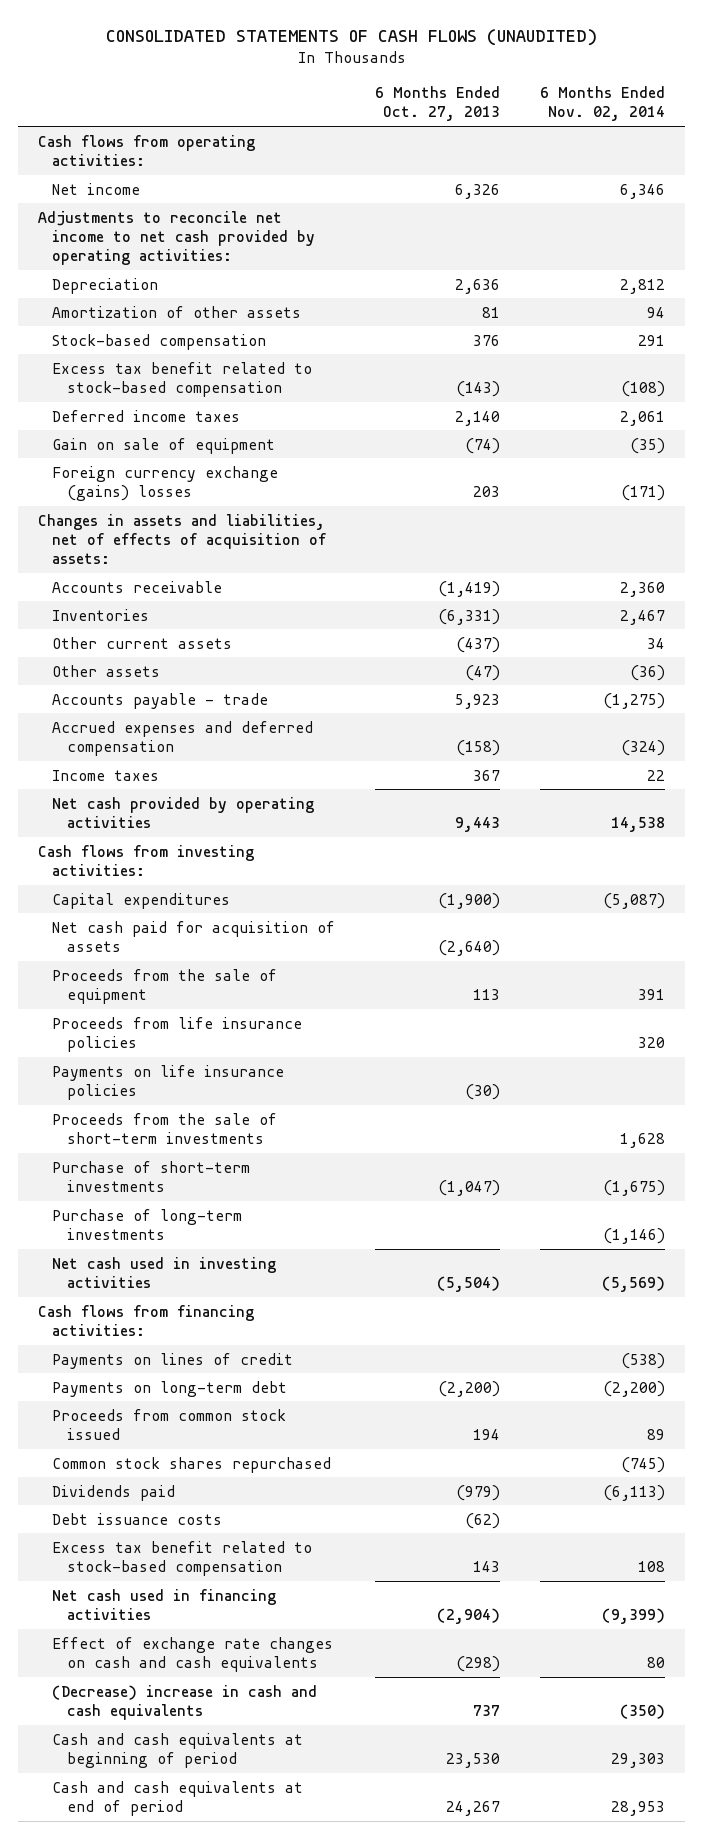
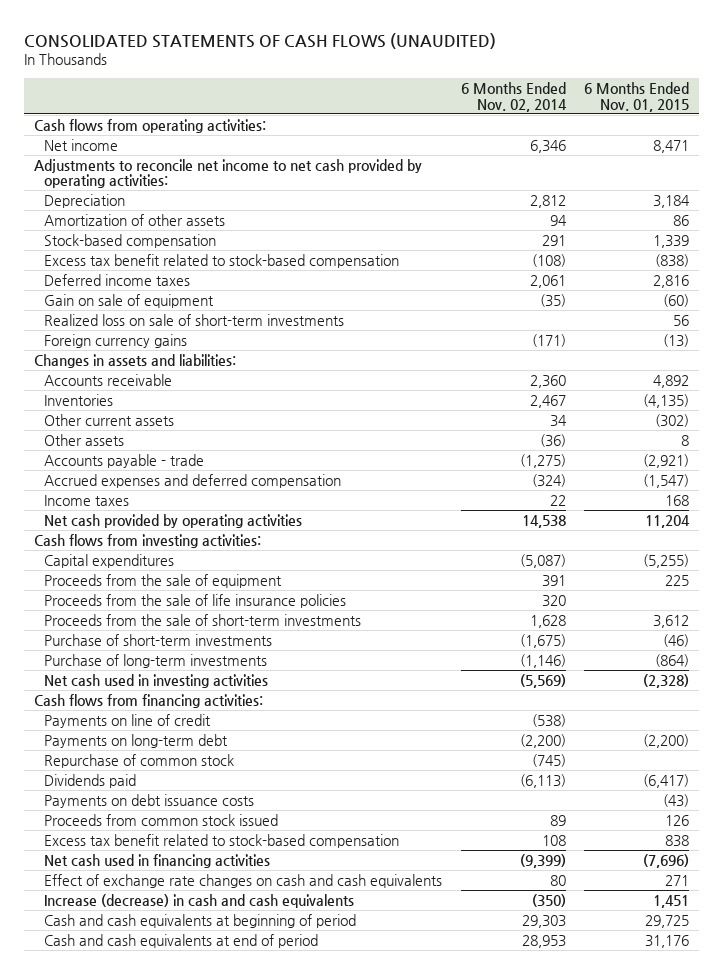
[375,85,501,122] 6 Months Ended Oct. 27, 2013 -> none
none -> [584,81,690,112] 6 Months Ended Nov. 01, 2015
none -> [43,313,344,326] Realized loss on sale of short-term investments
[52,465,279,501] Foreign currency exchange (gains) losses -> [43,333,187,348] Foreign currency gains
[38,513,327,564] Changes in assets and liabilities, net of effects of acquisition of assets: -> [33,353,236,368] Changes in assets and liabilities:
[52,920,336,952] Net cash paid for acquisition of assets -> none
[52,1064,285,1100] Payments on life insurance policies -> none
[52,1016,303,1052] Proceeds from life insurance policies -> [43,593,346,608] Proceeds from the sale of life insurance policies
[52,1352,294,1369] Payments on lines of credit -> [43,713,211,728] Payments on line of credit
[52,1456,332,1473] Common stock shares repurchased -> [43,753,234,768] Repurchase of common stock
[52,1512,223,1525] Debt issuance costs -> [43,793,254,808] Payments on debt issuance costs
[52,1408,287,1440] Proceeds from common stock issued -> [43,813,278,826] Proceeds from common stock issued
[52,1684,318,1720] (Decrease) increase in cash and cash equivalents -> [43,893,354,908] Increase (decrease) in cash and cash equivalents

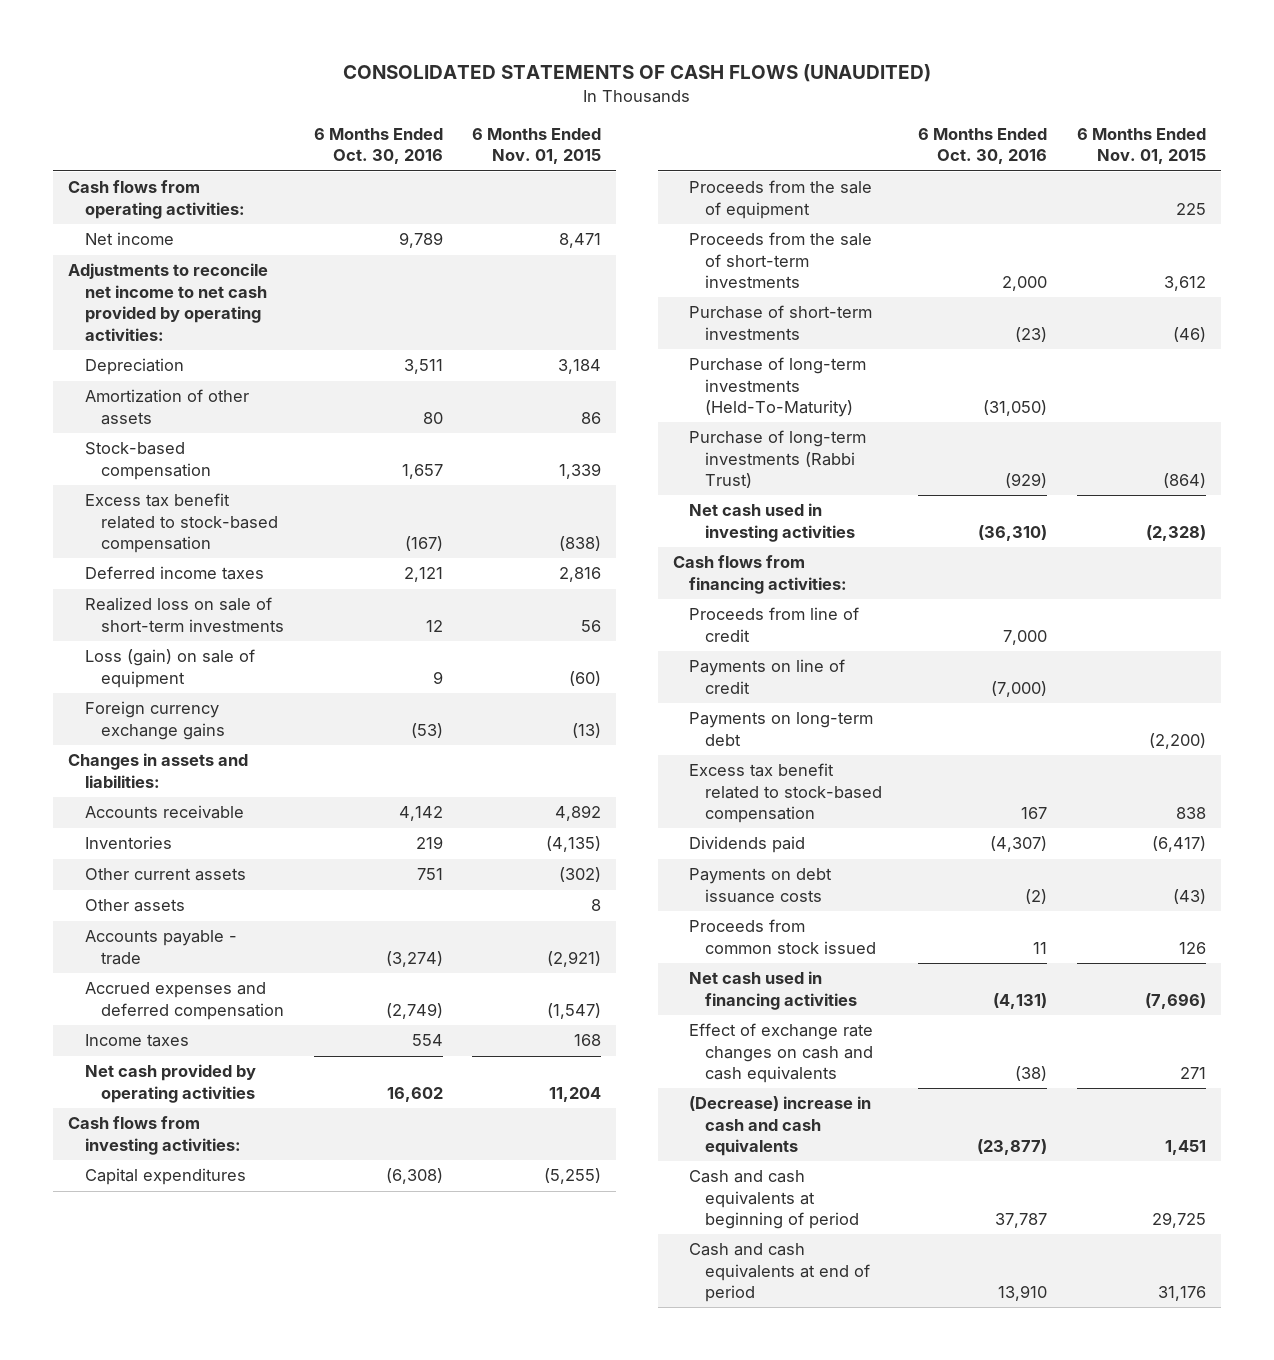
[460,81,567,112] 6 Months Ended Nov. 02, 2014 -> none
none -> [313,128,443,165] 6 Months Ended Oct. 30, 2016
[43,293,214,308] Gain on sale of equipment -> none
none -> [84,649,255,688] Loss (gain) on sale of equipment
[43,333,187,348] Foreign currency gains -> [84,701,225,740] Foreign currency exchange gains
[43,593,346,608] Proceeds from the sale of life insurance policies -> none
none -> [689,357,867,418] Purchase of long-term investments (Held-To-Maturity)
[43,653,267,668] Purchase of long-term investments -> [689,430,867,489] Purchase of long-term investments (Rabbi Trust)
none -> [689,607,860,642] Proceeds from line of credit
[43,753,234,768] Repurchase of common stock -> none
[43,833,399,848] Excess tax benefit related to stock-based compensation -> [689,763,883,824] Excess tax benefit related to stock-based compensation
[43,893,354,908] Increase (decrease) in cash and cash equivalents -> [689,1096,872,1157] (Decrease) increase in cash and cash equivalents

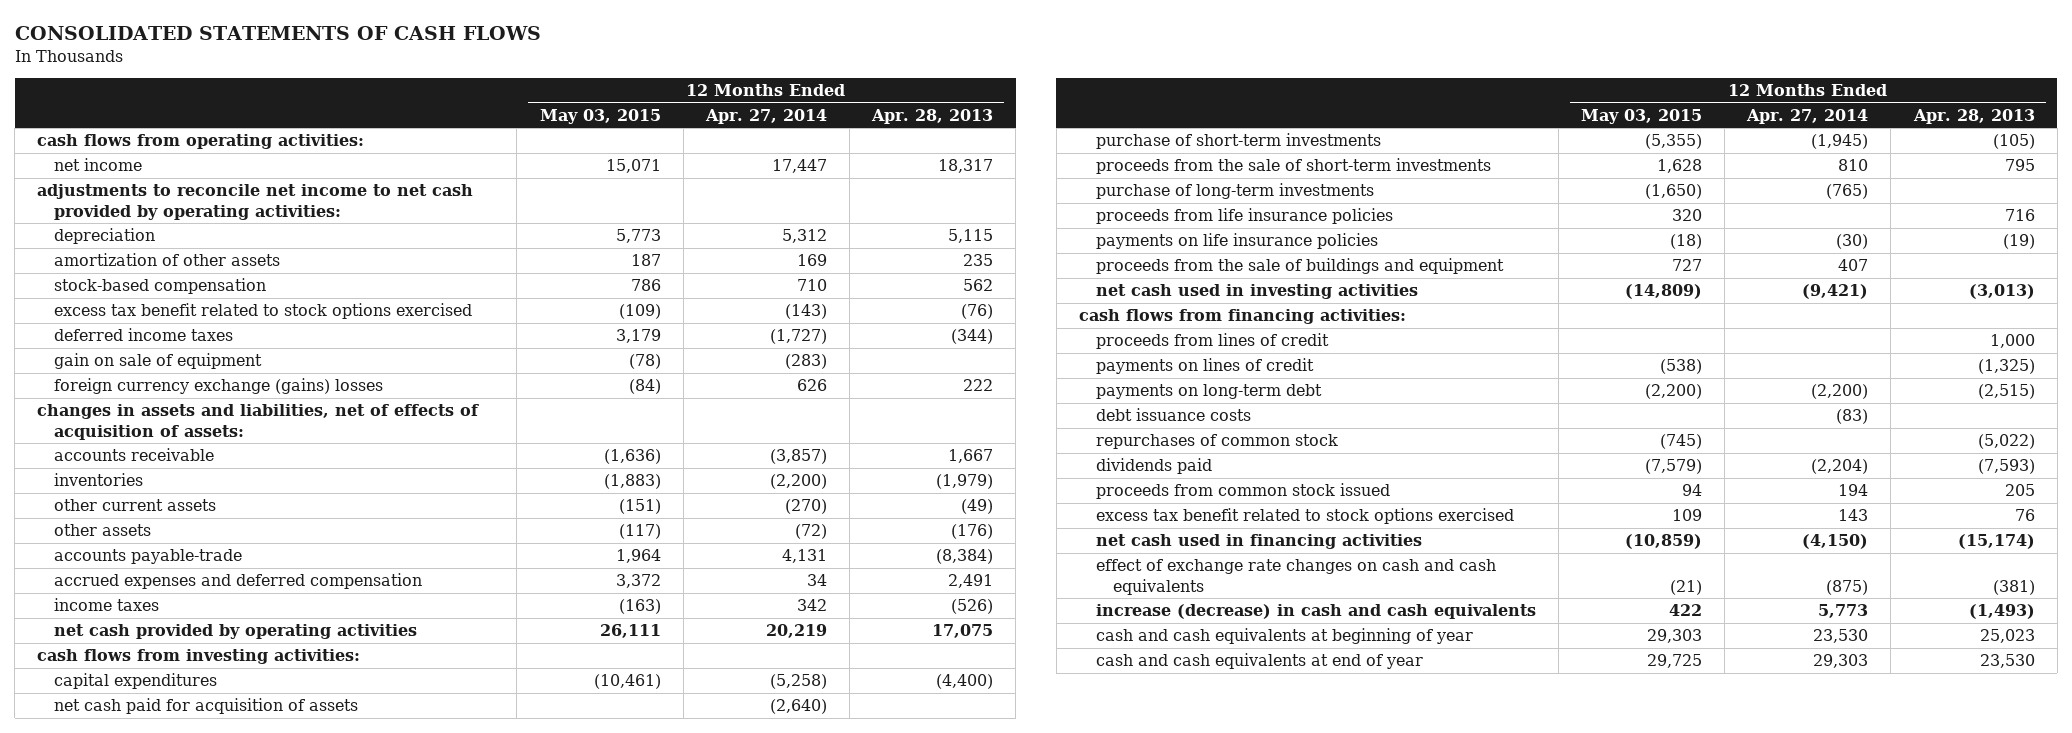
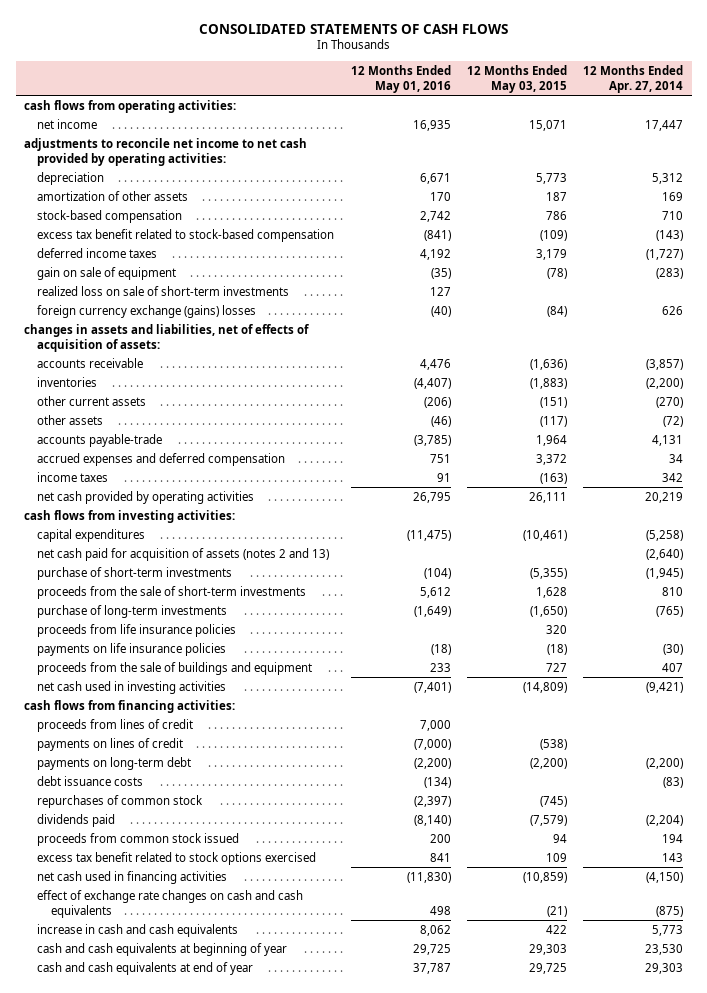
[871,108,994,124] Apr. 28, 2013 -> none
none -> [350,65,451,93] 12 Months Ended May 01, 2016
[54,303,473,320] excess tax benefit related to stock options exercised -> [37,228,335,242] excess tax benefit related to stock-based compensation
none -> [37,285,290,296] realized loss on sale of short-term investments
[54,698,359,715] net cash paid for acquisition of assets -> [37,547,330,561] net cash paid for acquisition of assets (notes 2 and 13)
[1095,604,1536,620] increase (decrease) in cash and cash equivalents -> [37,923,239,937] increase in cash and cash equivalents

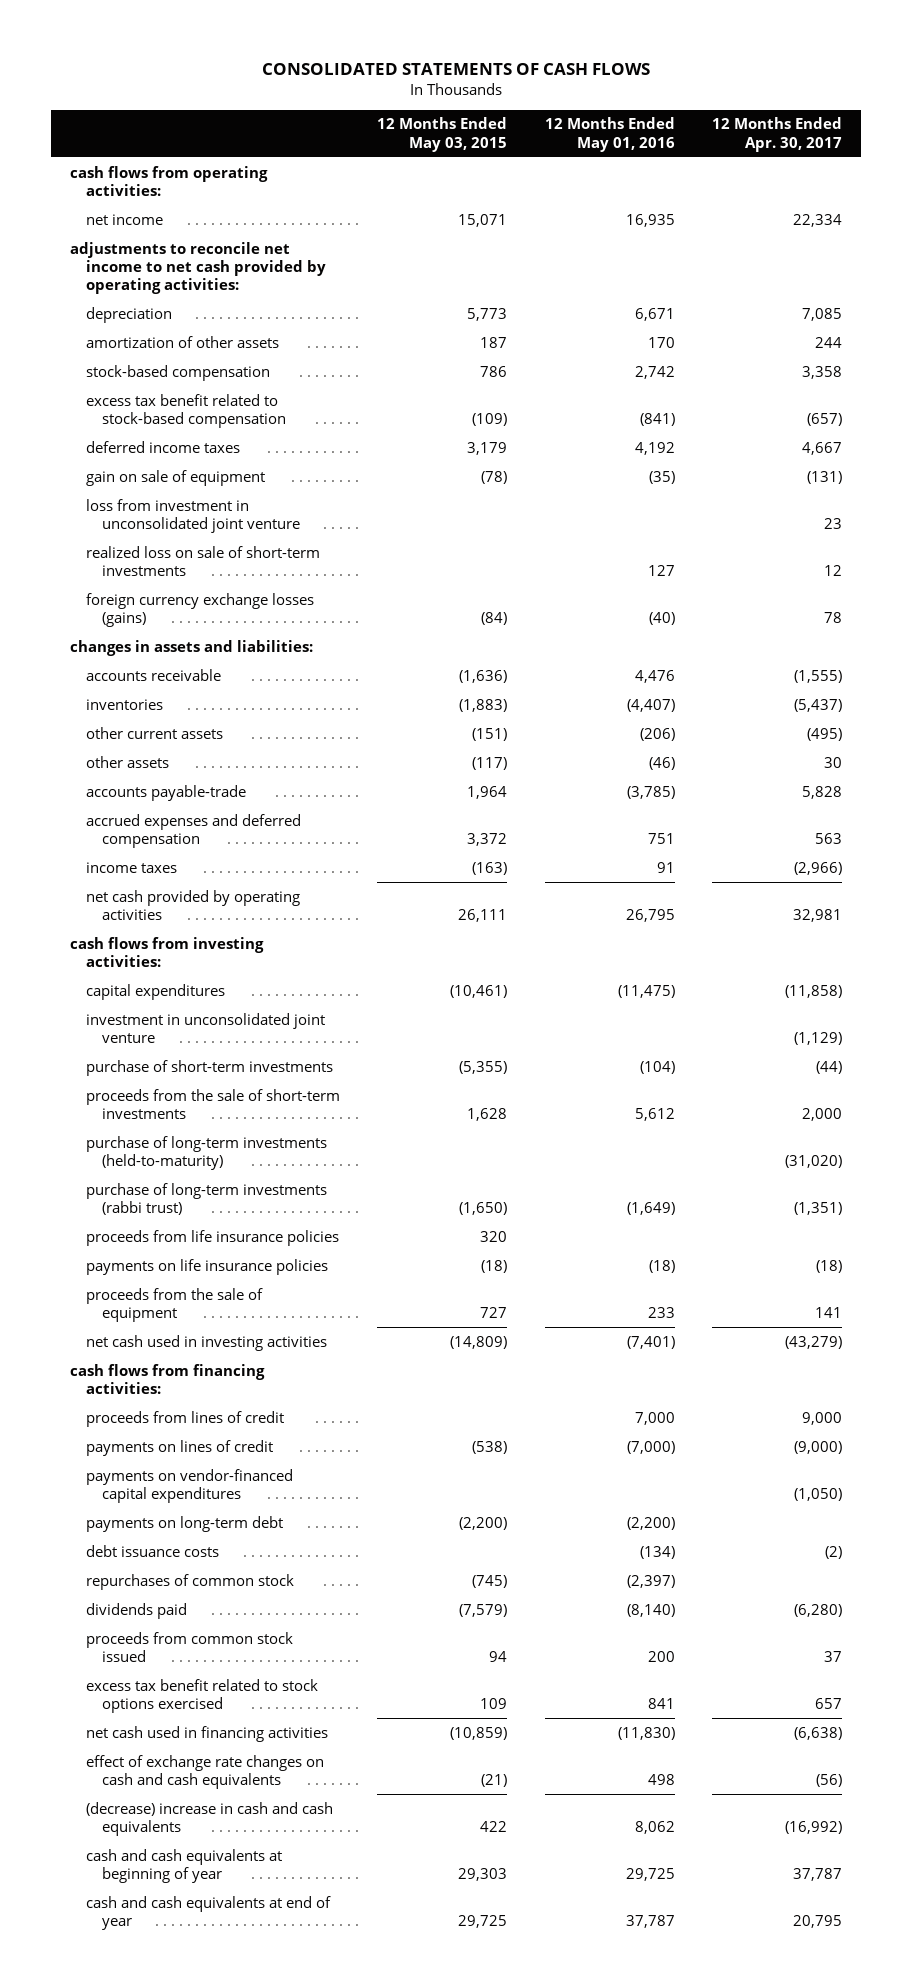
[583,65,684,93] 12 Months Ended Apr. 27, 2014 -> none
none -> [712,117,843,152] 12 Months Ended Apr. 30, 2017
none -> [86,498,300,533] loss from investment in unconsolidated joint venture
[37,304,257,318] foreign currency exchange (gains) losses -> [86,592,315,627] foreign currency exchange losses (gains)
[23,323,309,352] changes in assets and liabilities, net of effects of acquisition of assets: -> [70,639,314,656] changes in assets and liabilities:
[37,547,330,561] net cash paid for acquisition of assets (notes 2 and 13) -> none
none -> [86,1012,326,1043] investment in unconsolidated joint venture
none -> [86,1135,328,1170] purchase of long-term investments (held-to-maturity)
[37,604,228,618] purchase of long-term investments -> [86,1182,328,1215] purchase of long-term investments (rabbi trust)
[37,661,313,675] proceeds from the sale of buildings and equipment -> [86,1287,264,1322] proceeds from the sale of equipment
none -> [86,1468,294,1503] payments on vendor-financed capital expenditures
[37,923,239,937] increase in cash and cash equivalents -> [86,1801,334,1836] (decrease) increase in cash and cash equivalents

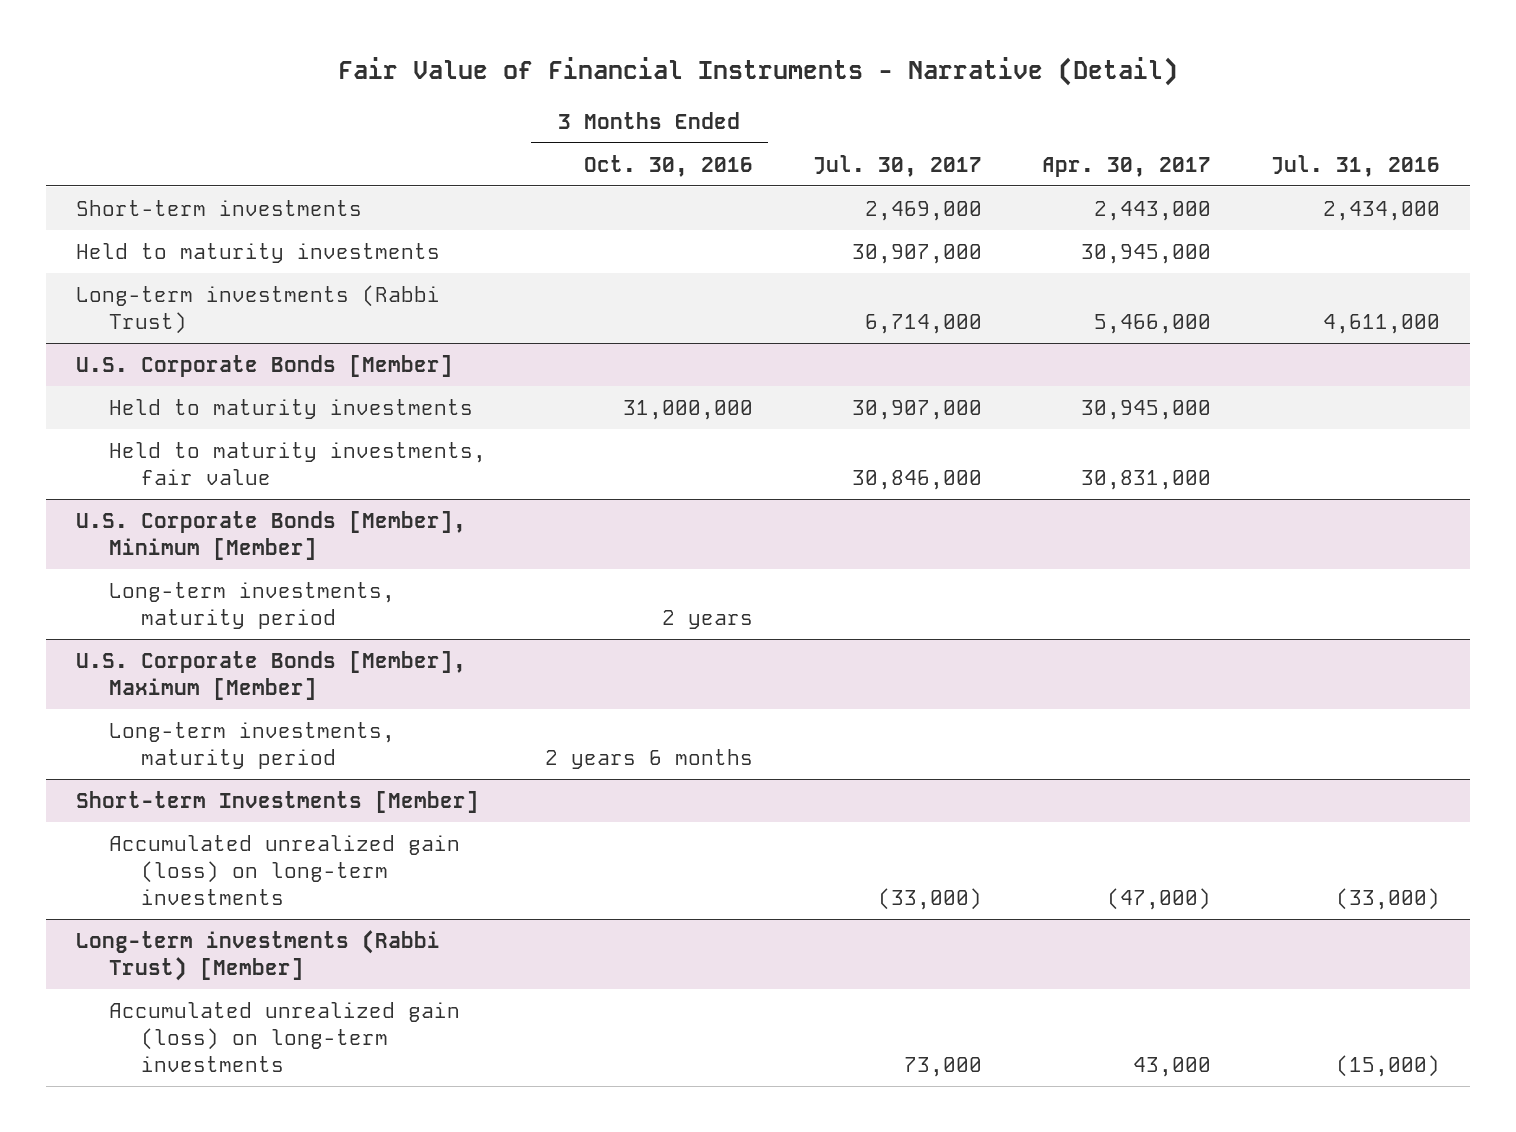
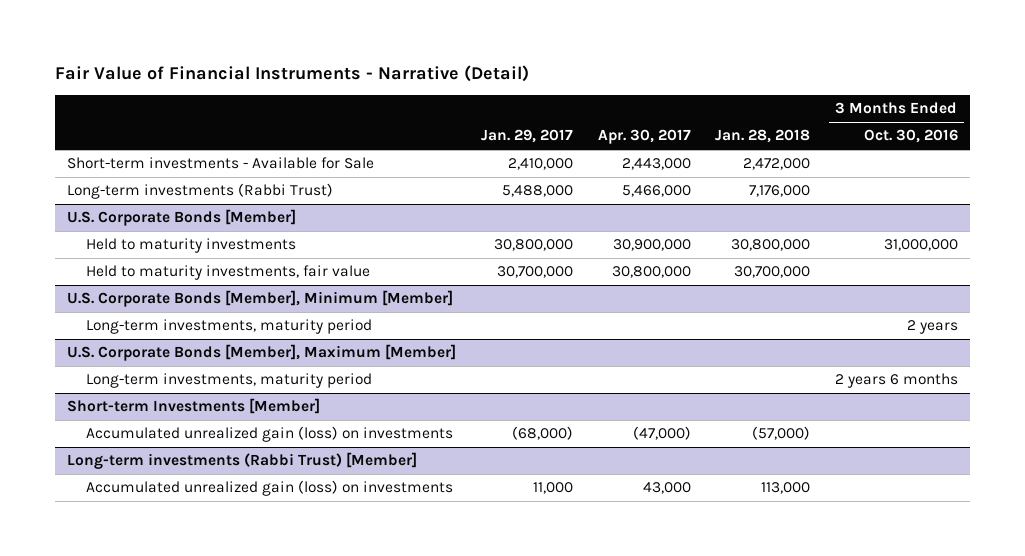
[813,154,983,177] Jul. 30, 2017 -> none
[1270,154,1440,177] Jul. 31, 2016 -> none
none -> [480,129,573,144] Jan. 29, 2017
none -> [715,129,811,144] Jan. 28, 2018
[75,242,440,263] Held to maturity investments -> none
[75,199,362,216] Short-term investments -> [67,157,375,170] Short-term investments - Available for Sale
[1081,399,1212,420] 30,945,000 -> [612,239,691,252] 30,900,000
[1081,470,1212,491] 30,831,000 -> [611,266,691,279] 30,800,000
[108,834,460,906] Accumulated unrealized gain (loss) on long-term investments -> [85,426,453,443] Accumulated unrealized gain (loss) on investments
[108,1001,460,1073] Accumulated unrealized gain (loss) on long-term investments -> [85,480,453,497] Accumulated unrealized gain (loss) on investments

